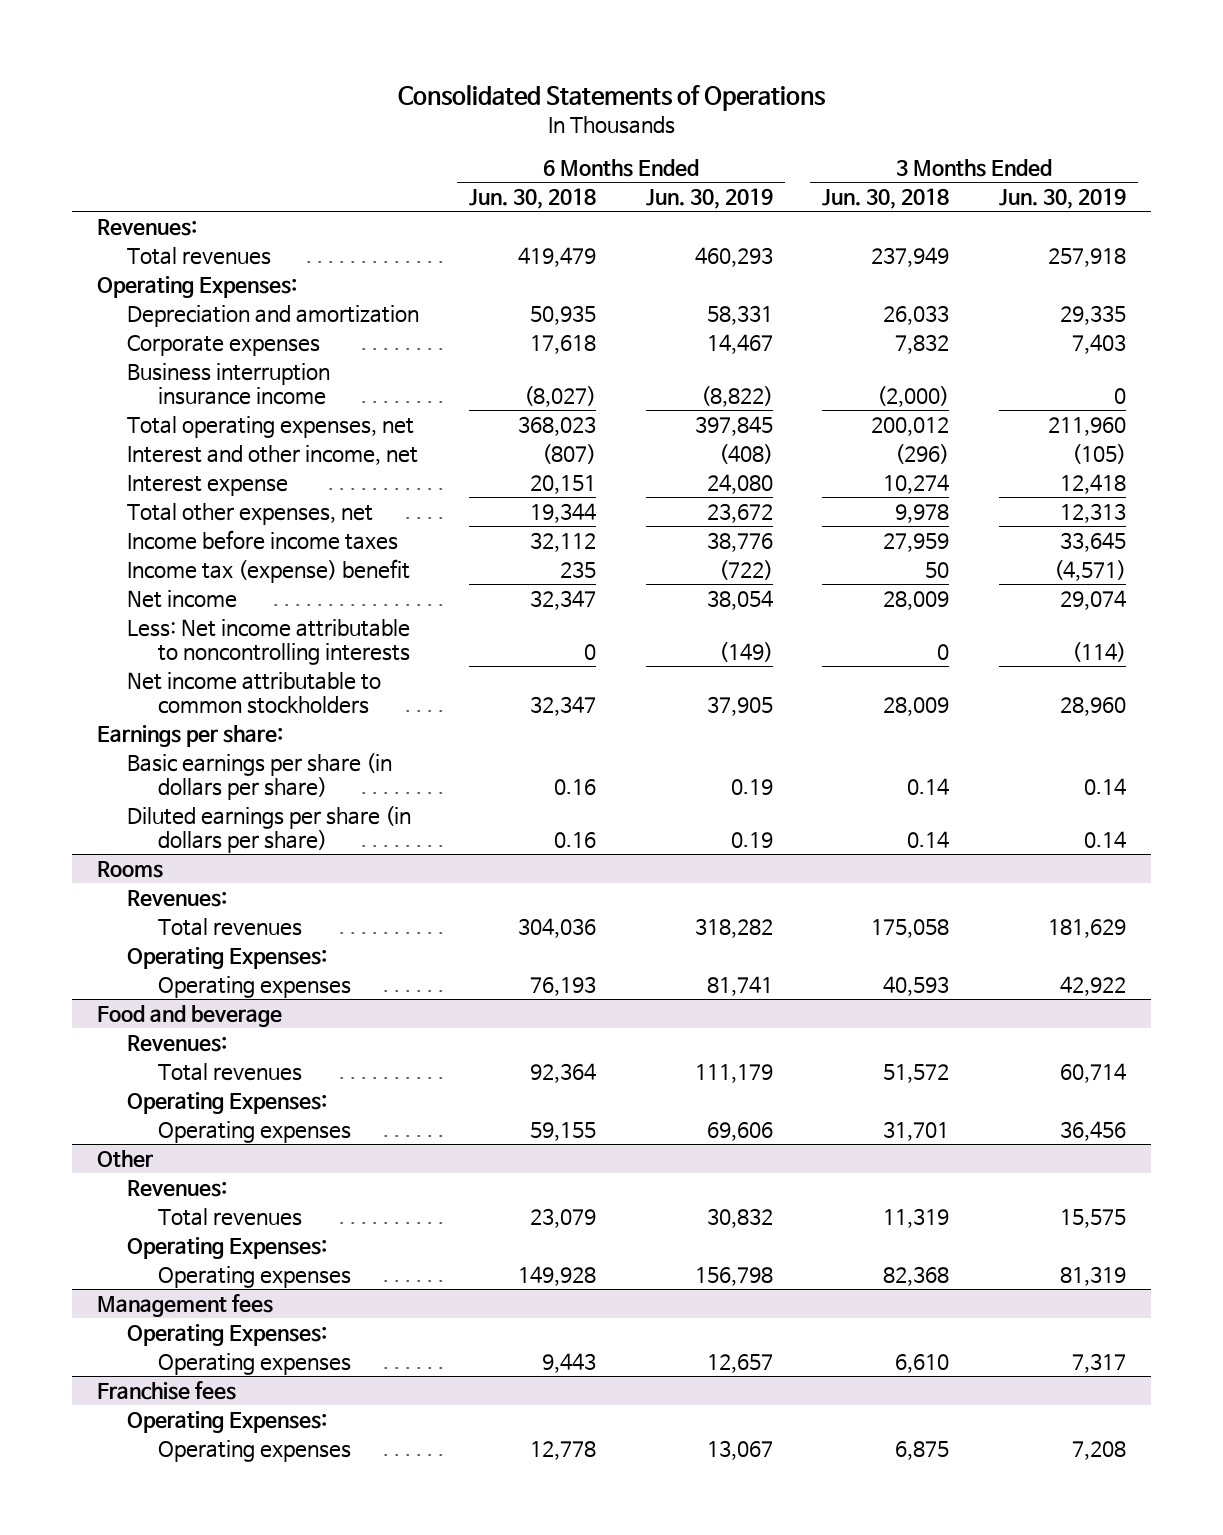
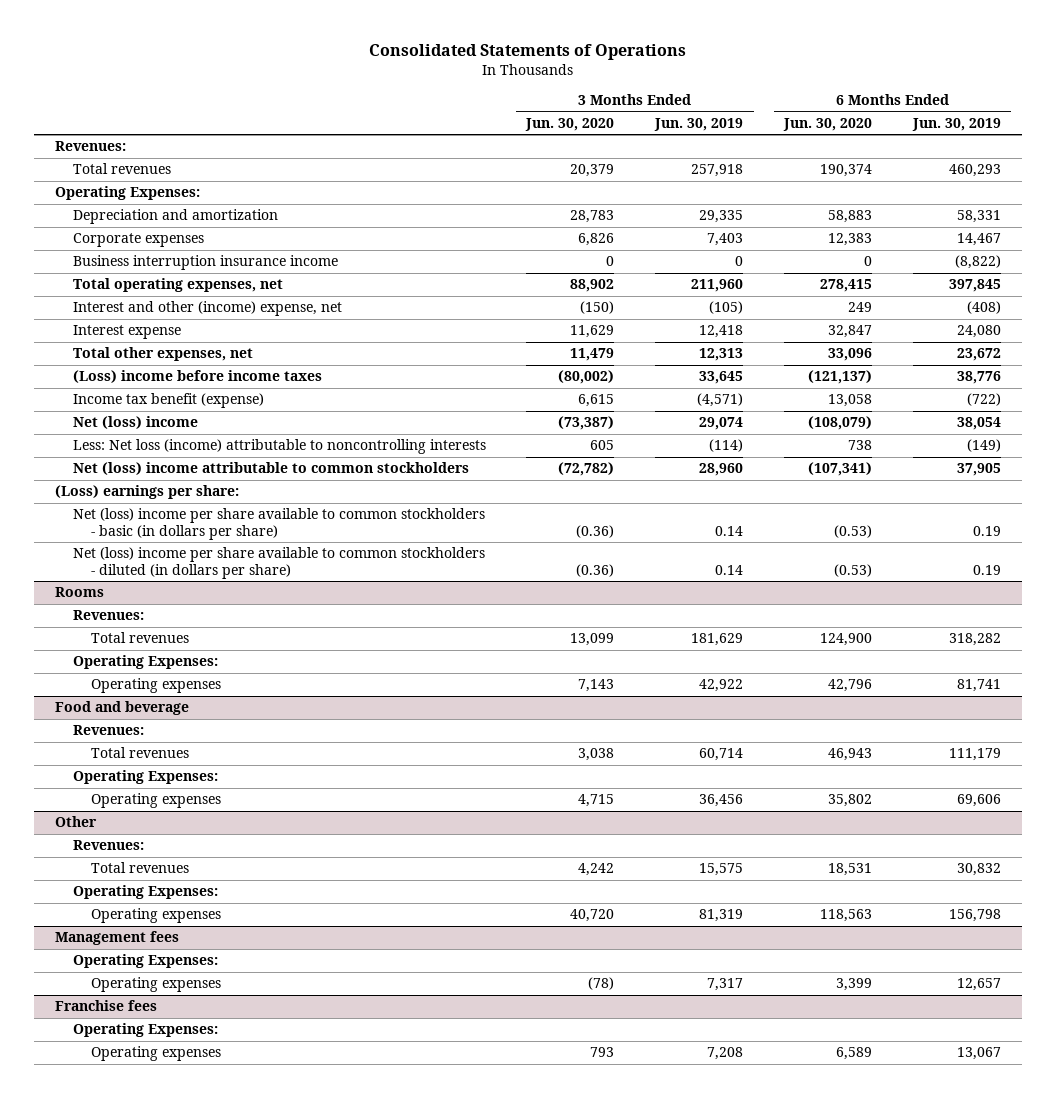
[469,188,597,210] Jun. 30, 2018 -> none
[822,188,950,210] Jun. 30, 2018 -> none
none -> [525,117,615,131] Jun. 30, 2020
none -> [783,117,873,131] Jun. 30, 2020
[127,445,419,466] Interest and other income, net -> [72,301,342,317] Interest and other (income) expense, net
[127,530,399,551] Income before income taxes -> [72,370,322,384] (Loss) income before income taxes
[127,559,411,584] Income tax (expense) benefit -> [72,393,264,409] Income tax benefit (expense)
[127,590,238,609] Net income -> [72,416,198,430] Net (loss) income
[127,619,411,666] Less: Net income attributable to noncontrolling interests -> [72,439,486,455] Less: Net loss (income) attributable to noncontrolling interests
[127,672,382,715] Net income attributable to common stockholders -> [72,462,469,476] Net (loss) income attributable to common stockholders
[96,725,283,748] Earnings per share: -> [54,485,239,500] (Loss) earnings per share:
[127,753,393,801] Basic earnings per share (in dollars per share) -> [72,508,485,540] Net (loss) income per share available to common stockholders - basic (in dollars per share)
[127,806,412,854] Diluted earnings per share (in dollars per share) -> [72,547,485,579] Net (loss) income per share available to common stockholders - diluted (in dollars per share)

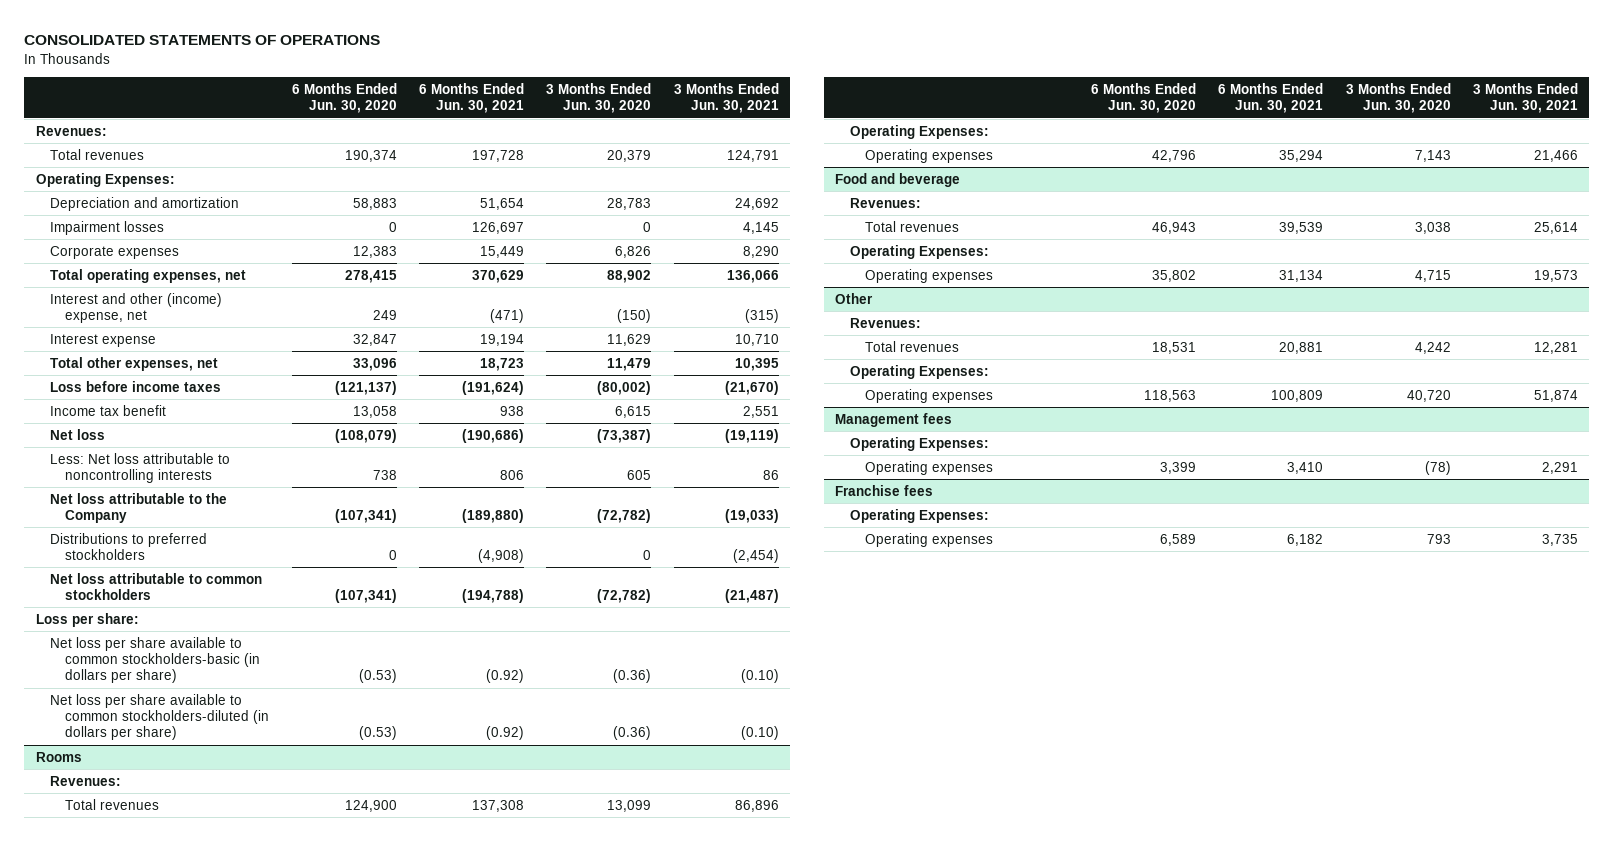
[368,43,686,60] Consolidated Statements of Operations -> [24,35,381,46] CONSOLIDATED STATEMENTS OF OPERATIONS
[654,117,744,131] Jun. 30, 2019 -> none
[912,117,1002,131] Jun. 30, 2019 -> none
none -> [419,82,525,114] 6 Months Ended Jun. 30, 2021
none -> [673,82,779,114] 3 Months Ended Jun. 30, 2021
none -> [50,220,165,235] Impairment losses
[72,255,338,271] Business interruption insurance income -> none
[72,370,322,384] (Loss) income before income taxes -> [50,380,222,392] Loss before income taxes
[72,393,264,409] Income tax benefit (expense) -> [50,404,167,416] Income tax benefit
[72,416,198,430] Net (loss) income -> [50,428,106,440] Net loss
[72,439,486,455] Less: Net loss (income) attributable to noncontrolling interests -> [50,452,231,483] Less: Net loss attributable to noncontrolling interests
[72,462,469,476] Net (loss) income attributable to common stockholders -> [50,492,228,523] Net loss attributable to the Company
none -> [50,532,208,560] Distributions to preferred stockholders
none -> [50,572,263,600] Net loss attributable to common stockholders
[54,485,239,500] (Loss) earnings per share: -> [35,612,139,627] Loss per share:
[72,508,485,540] Net (loss) income per share available to common stockholders - basic (in dollars per share) -> [50,636,261,684] Net loss per share available to common stockholders-basic (in dollars per share)
[72,547,485,579] Net (loss) income per share available to common stockholders - diluted (in dollars per share) -> [50,693,270,741] Net loss per share available to common stockholders-diluted (in dollars per share)

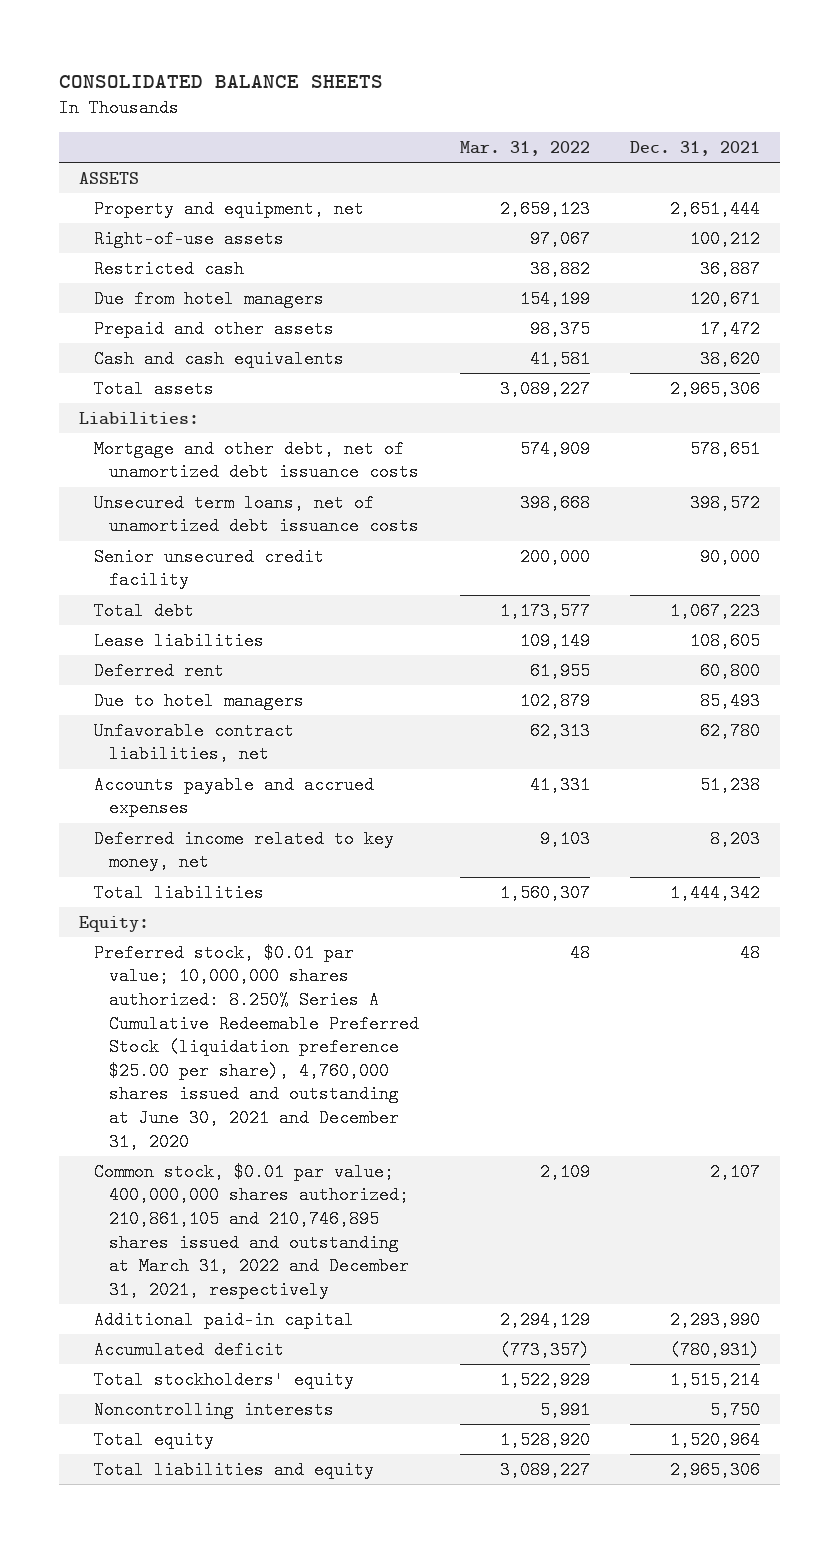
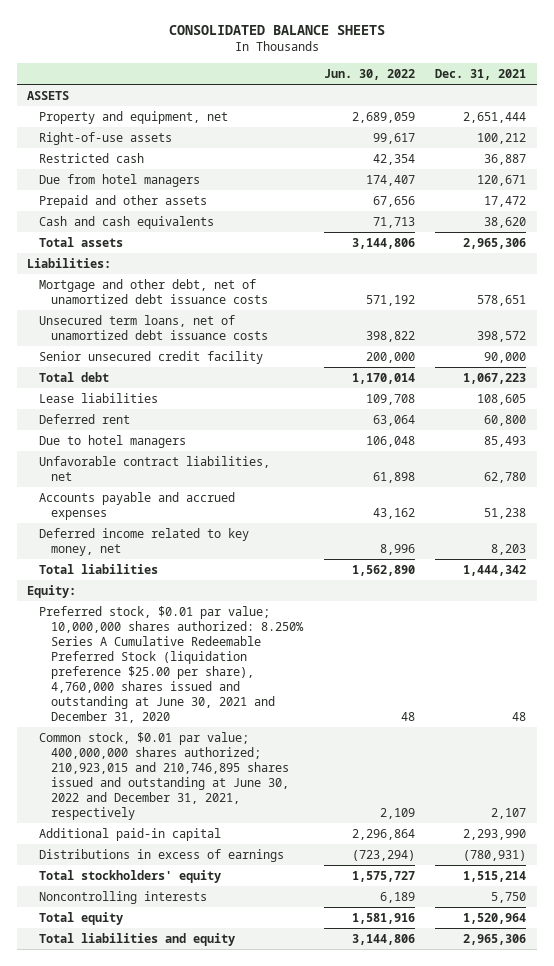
[459,140,590,156] Mar. 31, 2022 -> none
none -> [323,69,415,81] Jun. 30, 2022
[94,1162,410,1299] Common stock, $0.01 par value; 400,000,000 shares authorized; 210,861,105 and 210,746,895 shares issued and outstanding at March 31, 2022 and December 31, 2021, respectively -> [39,731,289,820] Common stock, $0.01 par value; 400,000,000 shares authorized; 210,923,015 and 210,746,895 shares issued and outstanding at June 30, 2022 and December 31, 2021, respectively
[94,1340,285,1359] Accumulated deficit -> [39,848,285,862] Distributions in excess of earnings

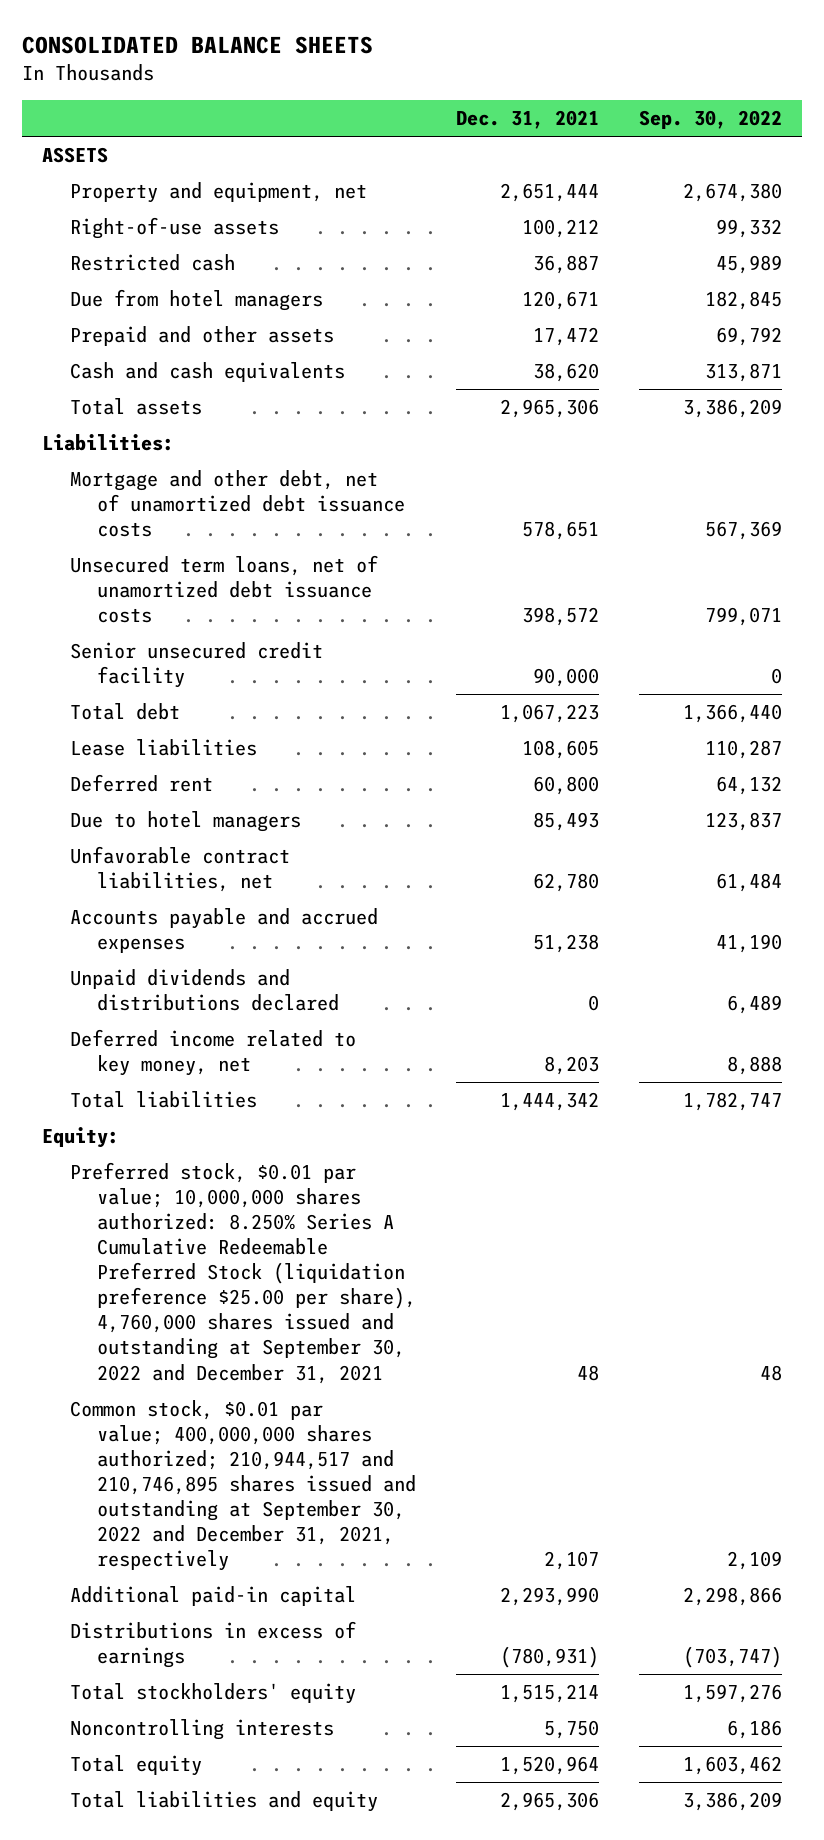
[323,69,415,81] Jun. 30, 2022 -> none
none -> [638,110,782,130] Sep. 30, 2022
none -> [69,968,340,1012] Unpaid dividends and distributions declared
[39,605,304,723] Preferred stock, $0.01 par value; 10,000,000 shares authorized: 8.250% Series A Cumulative Redeemable Preferred Stock (liquidation preference $25.00 per share), 4,760,000 shares issued and outstanding at June 30, 2021 and December 31, 2020 -> [69,1161,417,1384] Preferred stock, $0.01 par value; 10,000,000 shares authorized: 8.250% Series A Cumulative Redeemable Preferred Stock (liquidation preference $25.00 per share), 4,760,000 shares issued and outstanding at September 30, 2022 and December 31, 2021
[39,731,289,820] Common stock, $0.01 par value; 400,000,000 shares authorized; 210,923,015 and 210,746,895 shares issued and outstanding at June 30, 2022 and December 31, 2021, respectively -> [69,1399,417,1572] Common stock, $0.01 par value; 400,000,000 shares authorized; 210,944,517 and 210,746,895 shares issued and outstanding at September 30, 2022 and December 31, 2021, respectively

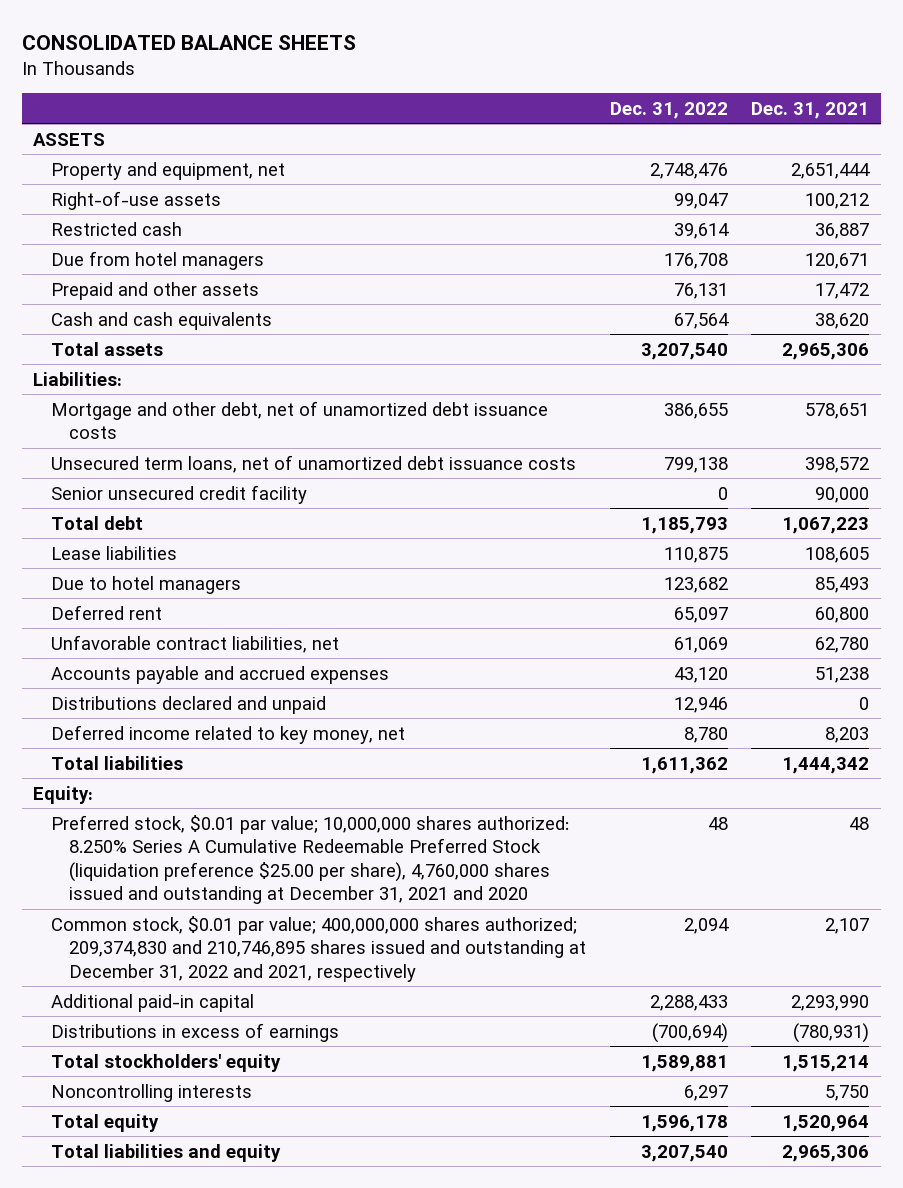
[638,110,782,130] Sep. 30, 2022 -> none
none -> [609,101,728,119] Dec. 31, 2022
[69,773,213,792] Deferred rent -> [51,604,163,620] Deferred rent
[69,968,340,1012] Unpaid dividends and distributions declared -> [51,695,327,714] Distributions declared and unpaid
[69,1161,417,1384] Preferred stock, $0.01 par value; 10,000,000 shares authorized: 8.250% Series A Cumulative Redeemable Preferred Stock (liquidation preference $25.00 per share), 4,760,000 shares issued and outstanding at September 30, 2022 and December 31, 2021 -> [51,814,570,905] Preferred stock, $0.01 par value; 10,000,000 shares authorized: 8.250% Series A Cumulative Redeemable Preferred Stock (liquidation preference $25.00 per share), 4,760,000 shares issued and outstanding at December 31, 2021 and 2020
[69,1399,417,1572] Common stock, $0.01 par value; 400,000,000 shares authorized; 210,944,517 and 210,746,895 shares issued and outstanding at September 30, 2022 and December 31, 2021, respectively -> [51,915,587,982] Common stock, $0.01 par value; 400,000,000 shares authorized; 209,374,830 and 210,746,895 shares issued and outstanding at December 31, 2022 and 2021, respectively

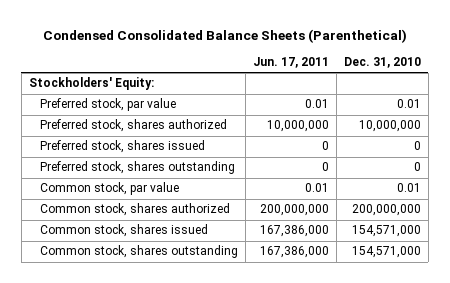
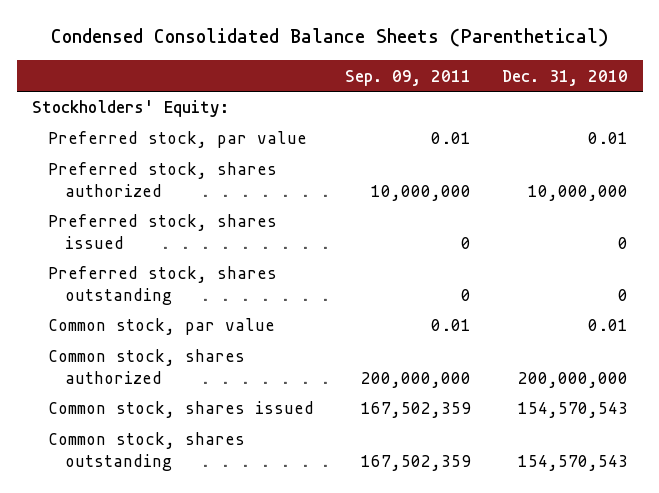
[253,57,330,69] Jun. 17, 2011 -> none
none -> [345,69,472,86] Sep. 09, 2011
[351,225,421,238] 154,571,000 -> [517,402,628,419] 154,570,543
[351,246,421,259] 154,571,000 -> [517,454,628,471] 154,570,543

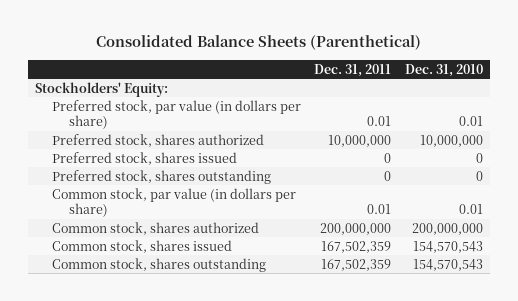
[50,28,609,48] Condensed Consolidated Balance Sheets (Parenthetical) -> [95,35,421,51] Consolidated Balance Sheets (Parenthetical)
[345,69,472,86] Sep. 09, 2011 -> none
none -> [314,63,392,77] Dec. 31, 2011
[48,131,308,149] Preferred stock, par value -> [51,99,301,130] Preferred stock, par value (in dollars per share)
[48,318,276,336] Common stock, par value -> [51,187,296,218] Common stock, par value (in dollars per share)

